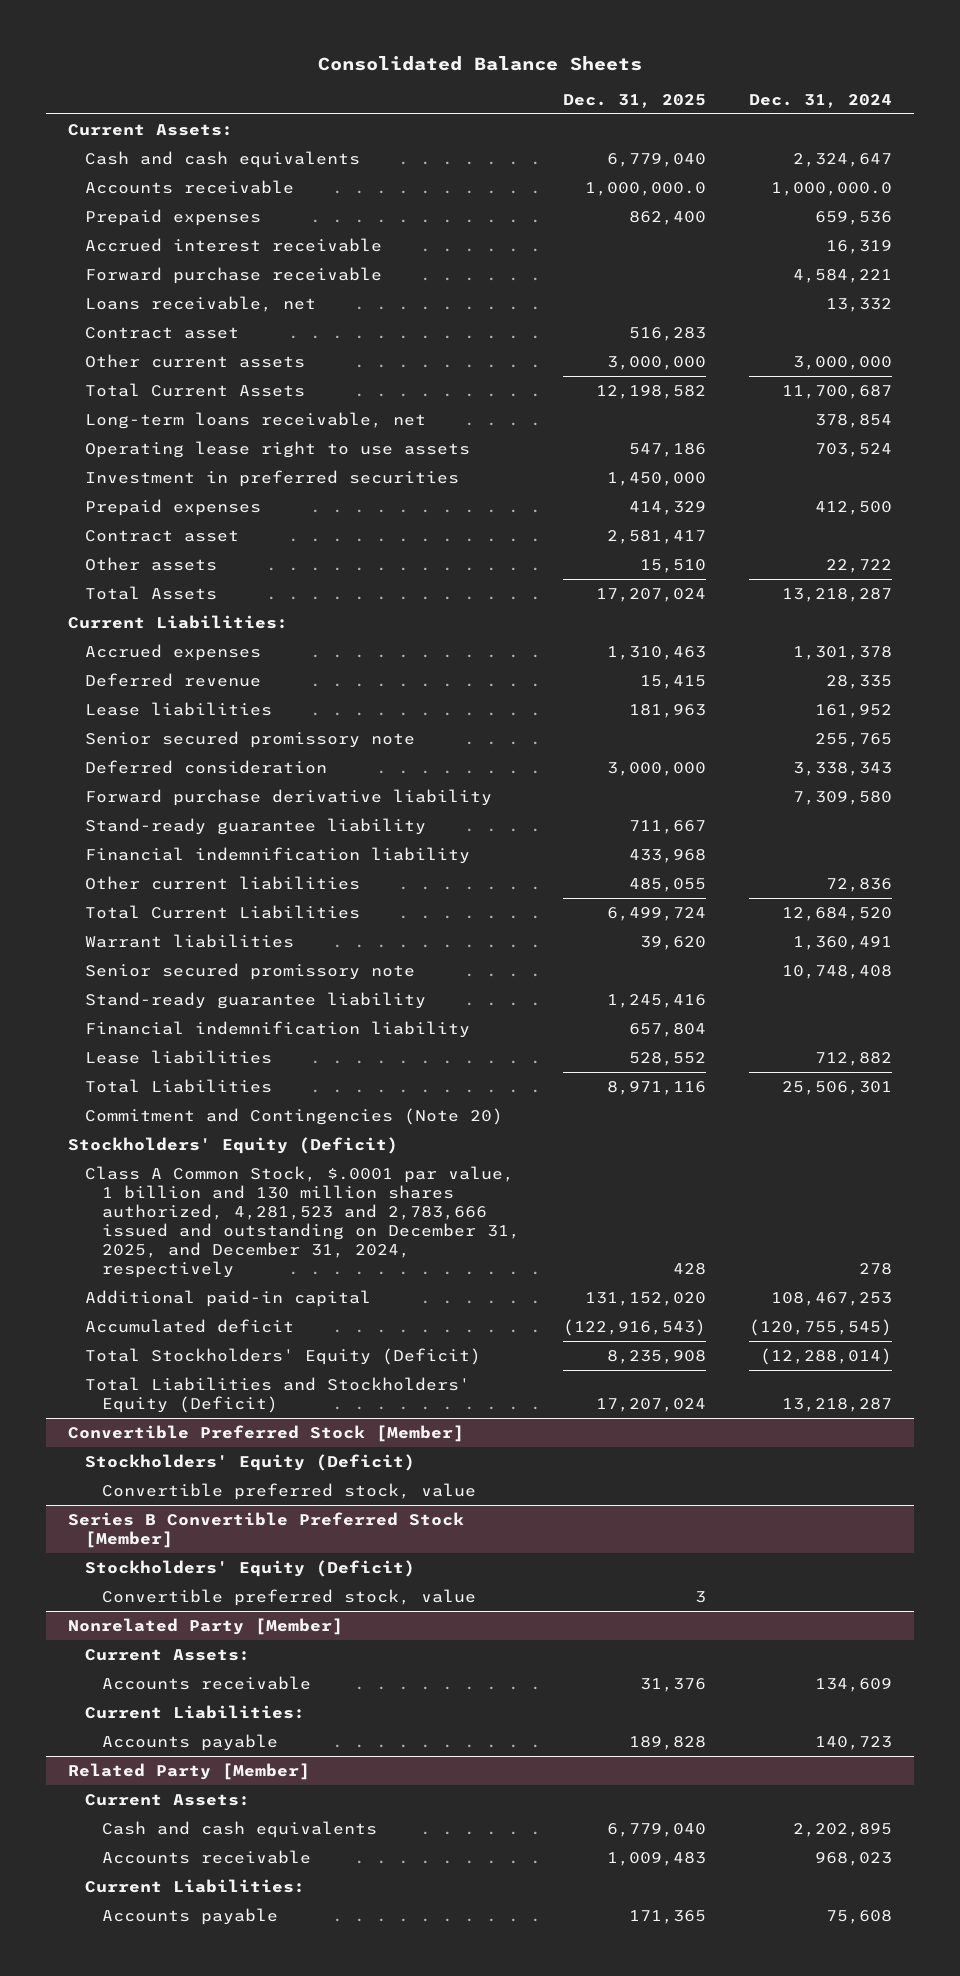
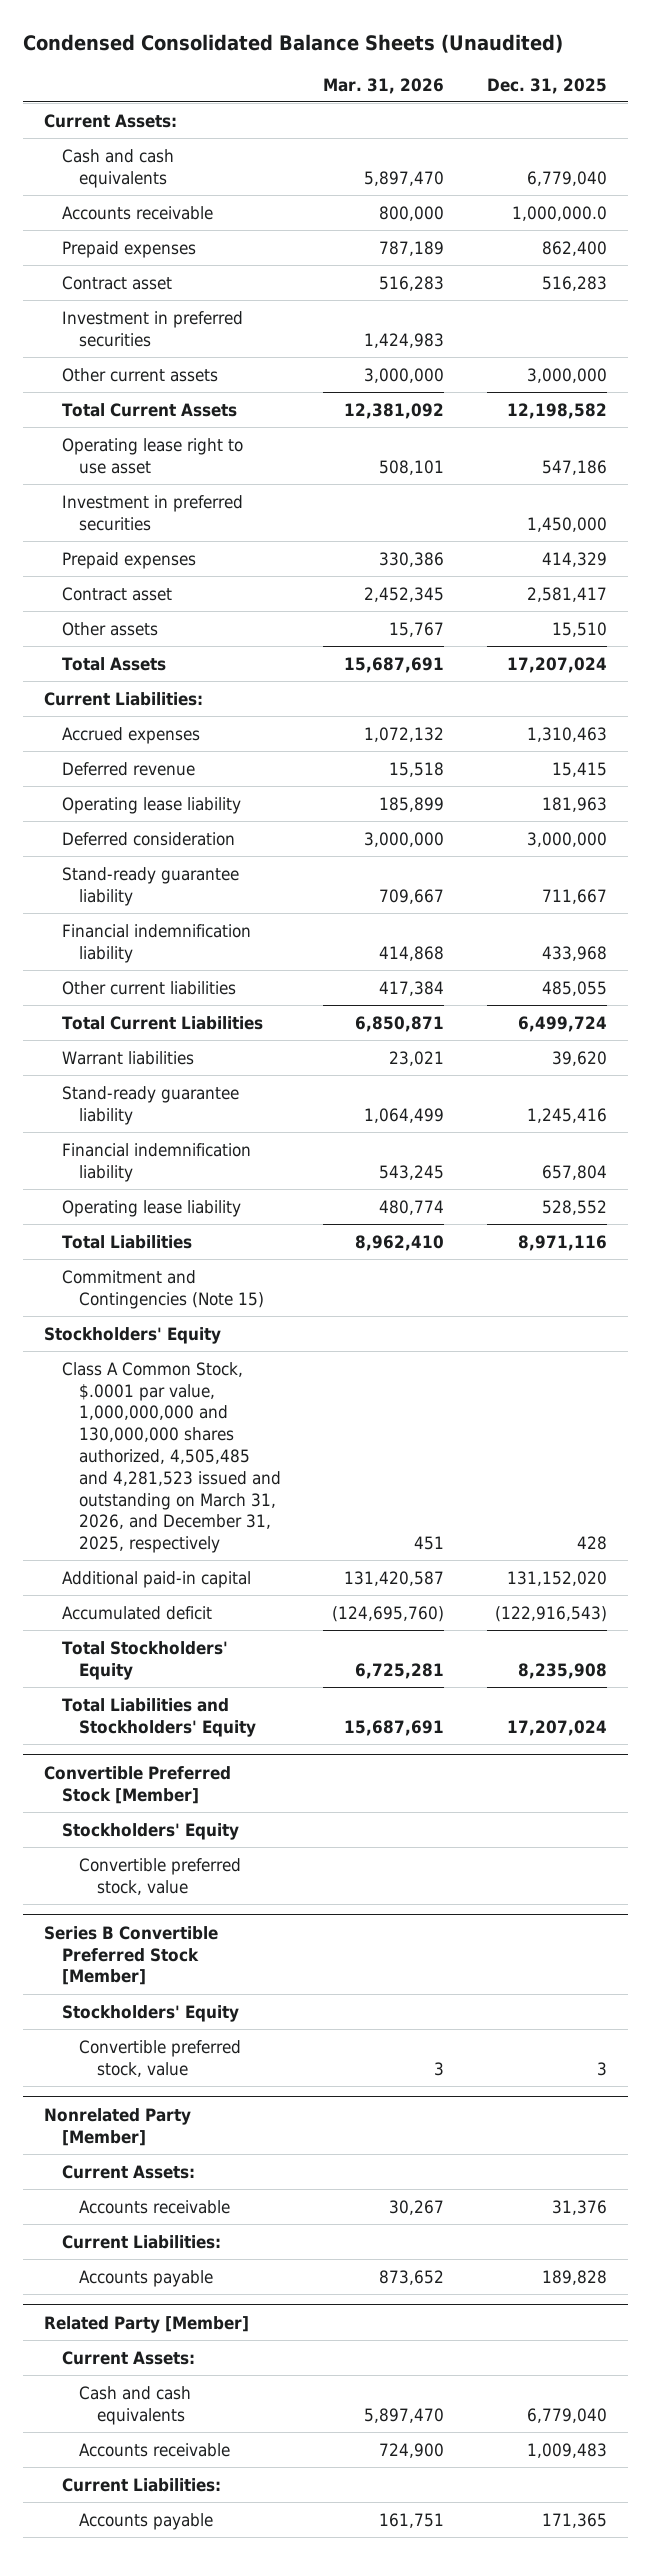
[317,55,642,71] Consolidated Balance Sheets -> [22,33,563,53] Condensed Consolidated Balance Sheets (Unaudited)
[749,93,893,108] Dec. 31, 2024 -> none
none -> [323,77,445,94] Mar. 31, 2026
[84,237,382,252] Accrued interest receivable -> none
[84,266,382,284] Forward purchase receivable -> none
[84,295,316,312] Loans receivable, net -> none
none -> [61,310,243,347] Investment in preferred securities
[84,411,426,429] Long-term loans receivable, net -> none
[84,440,470,458] Operating lease right to use assets -> [61,437,243,474] Operating lease right to use asset
[84,730,415,748] Senior secured promissory note -> none
[84,701,272,716] Lease liabilities -> [61,796,241,814] Operating lease liability
[84,788,492,806] Forward purchase derivative liability -> none
[84,962,415,980] Senior secured promissory note -> none
[84,1049,272,1064] Lease liabilities -> [61,1199,241,1217] Operating lease liability
[84,1107,503,1125] Commitment and Contingencies (Note 20) -> [61,1269,265,1309] Commitment and Contingencies (Note 15)
[67,1136,398,1154] Stockholders' Equity (Deficit) -> [43,1326,221,1344] Stockholders' Equity
[84,1165,520,1278] Class A Common Stock, $.0001 par value, 1 billion and 130 million shares authorized, 4,281,523 and 2,783,666 issued and outstanding on December 31, 2025, and December 31, 2024, respectively -> [61,1361,282,1554] Class A Common Stock, $.0001 par value, 1,000,000,000 and 130,000,000 shares authorized, 4,505,485 and 4,281,523 issued and outstanding on March 31, 2026, and December 31, 2025, respectively
[84,1347,481,1365] Total Stockholders' Equity (Deficit) -> [61,1640,228,1680] Total Stockholders' Equity
[84,1376,470,1413] Total Liabilities and Stockholders' Equity (Deficit) -> [61,1697,257,1737] Total Liabilities and Stockholders' Equity
[84,1453,415,1471] Stockholders' Equity (Deficit) -> [61,1822,239,1840] Stockholders' Equity
[84,1559,415,1577] Stockholders' Equity (Deficit) -> [61,2004,239,2022] Stockholders' Equity

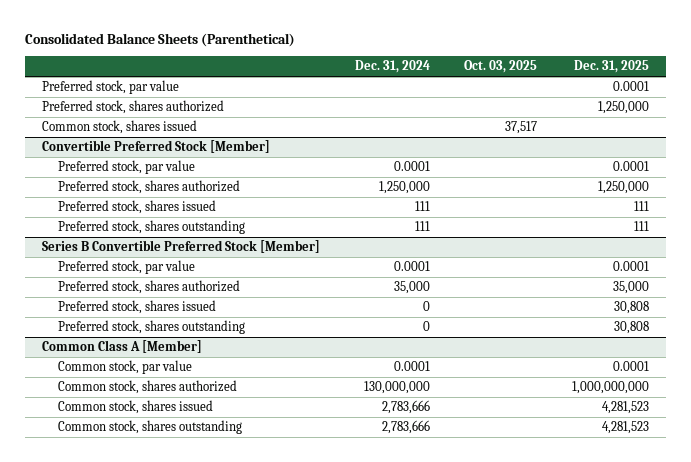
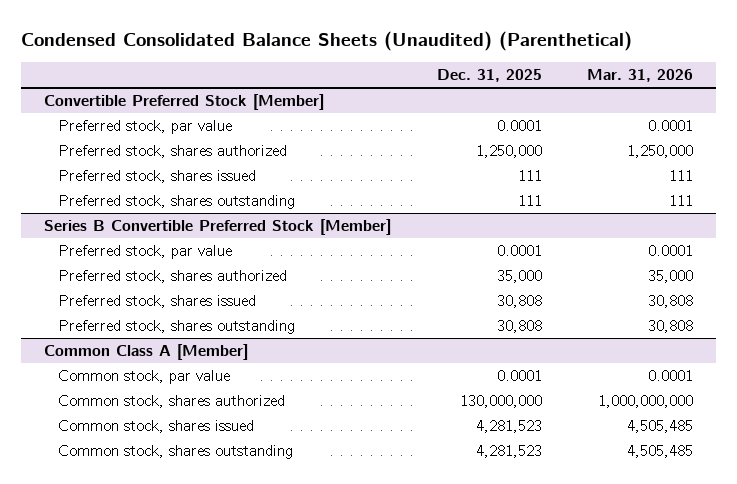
[24,32,295,47] Consolidated Balance Sheets (Parenthetical) -> [21,31,633,52] Condensed Consolidated Balance Sheets (Unaudited) (Parenthetical)
[354,60,430,74] Dec. 31, 2024 -> none
[464,60,538,74] Oct. 03, 2025 -> none
none -> [587,69,694,83] Mar. 31, 2026
[41,80,179,95] Preferred stock, par value -> none
[41,100,224,115] Preferred stock, shares authorized -> none
[41,120,197,135] Common stock, shares issued -> none
[571,381,649,395] 1,000,000,000 -> [459,394,542,408] 130,000,000

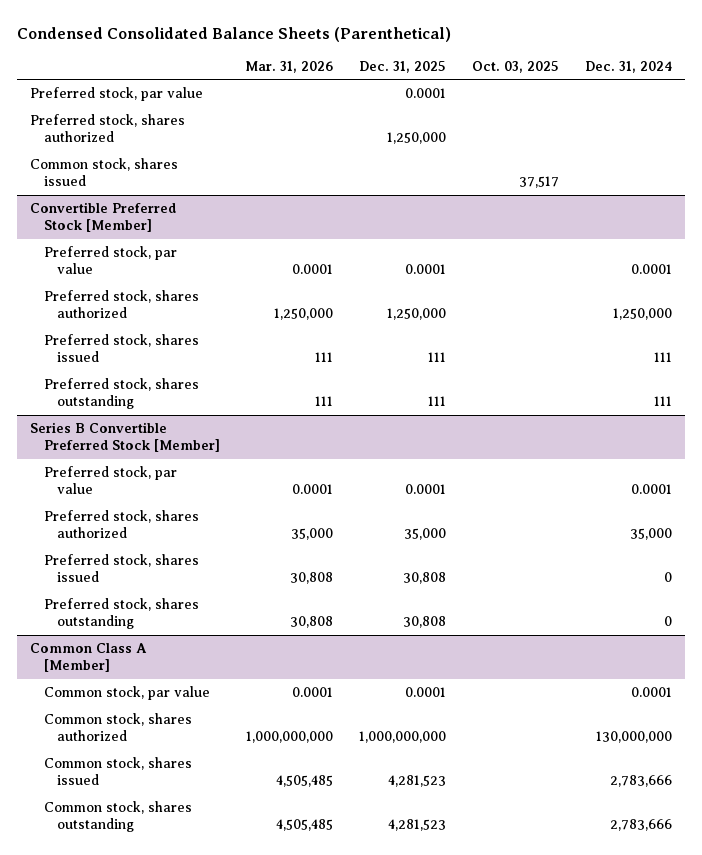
[21,31,633,52] Condensed Consolidated Balance Sheets (Unaudited) (Parenthetical) -> [16,26,451,42] Condensed Consolidated Balance Sheets (Parenthetical)
none -> [472,60,560,73] Oct. 03, 2025
none -> [585,60,673,73] Dec. 31, 2024
none -> [29,87,203,102] Preferred stock, par value
none -> [29,114,185,142] Preferred stock, shares authorized
none -> [29,158,178,186] Common stock, shares issued
[459,394,542,408] 130,000,000 -> [359,730,447,743] 1,000,000,000

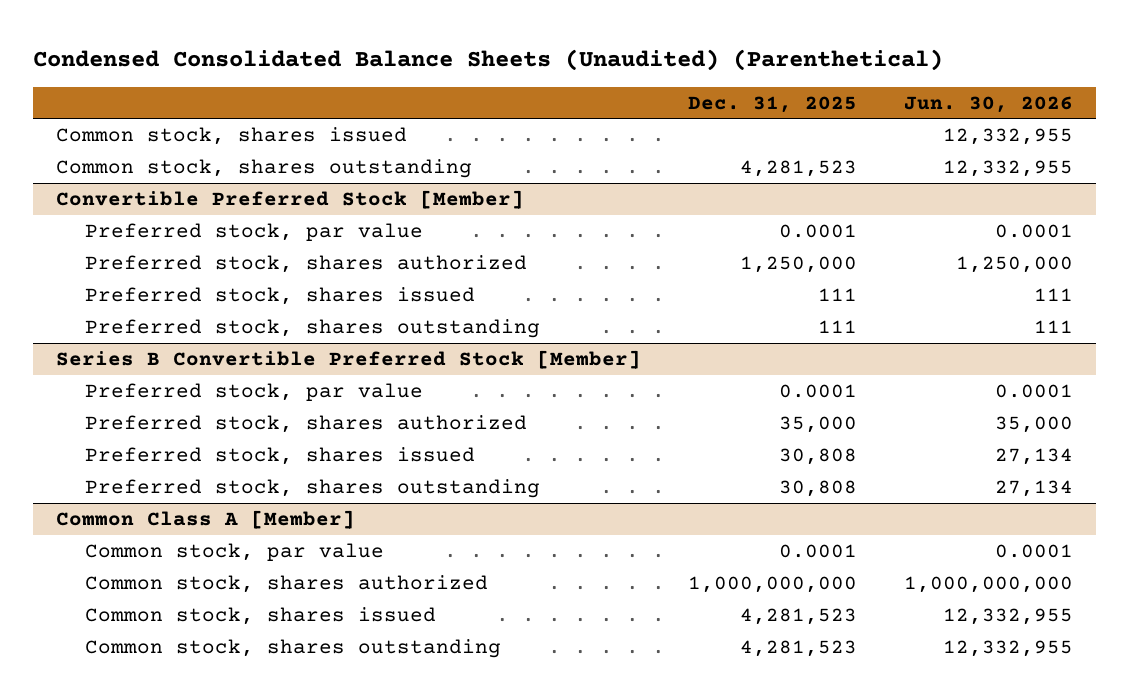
[16,26,451,42] Condensed Consolidated Balance Sheets (Parenthetical) -> [32,48,943,71] Condensed Consolidated Balance Sheets (Unaudited) (Parenthetical)
[245,60,334,73] Mar. 31, 2026 -> none
[472,60,560,73] Oct. 03, 2025 -> none
[585,60,673,73] Dec. 31, 2024 -> none
none -> [903,95,1073,113] Jun. 30, 2026
[29,87,203,102] Preferred stock, par value -> none
[29,114,185,142] Preferred stock, shares authorized -> none
none -> [56,158,473,178] Common stock, shares outstanding

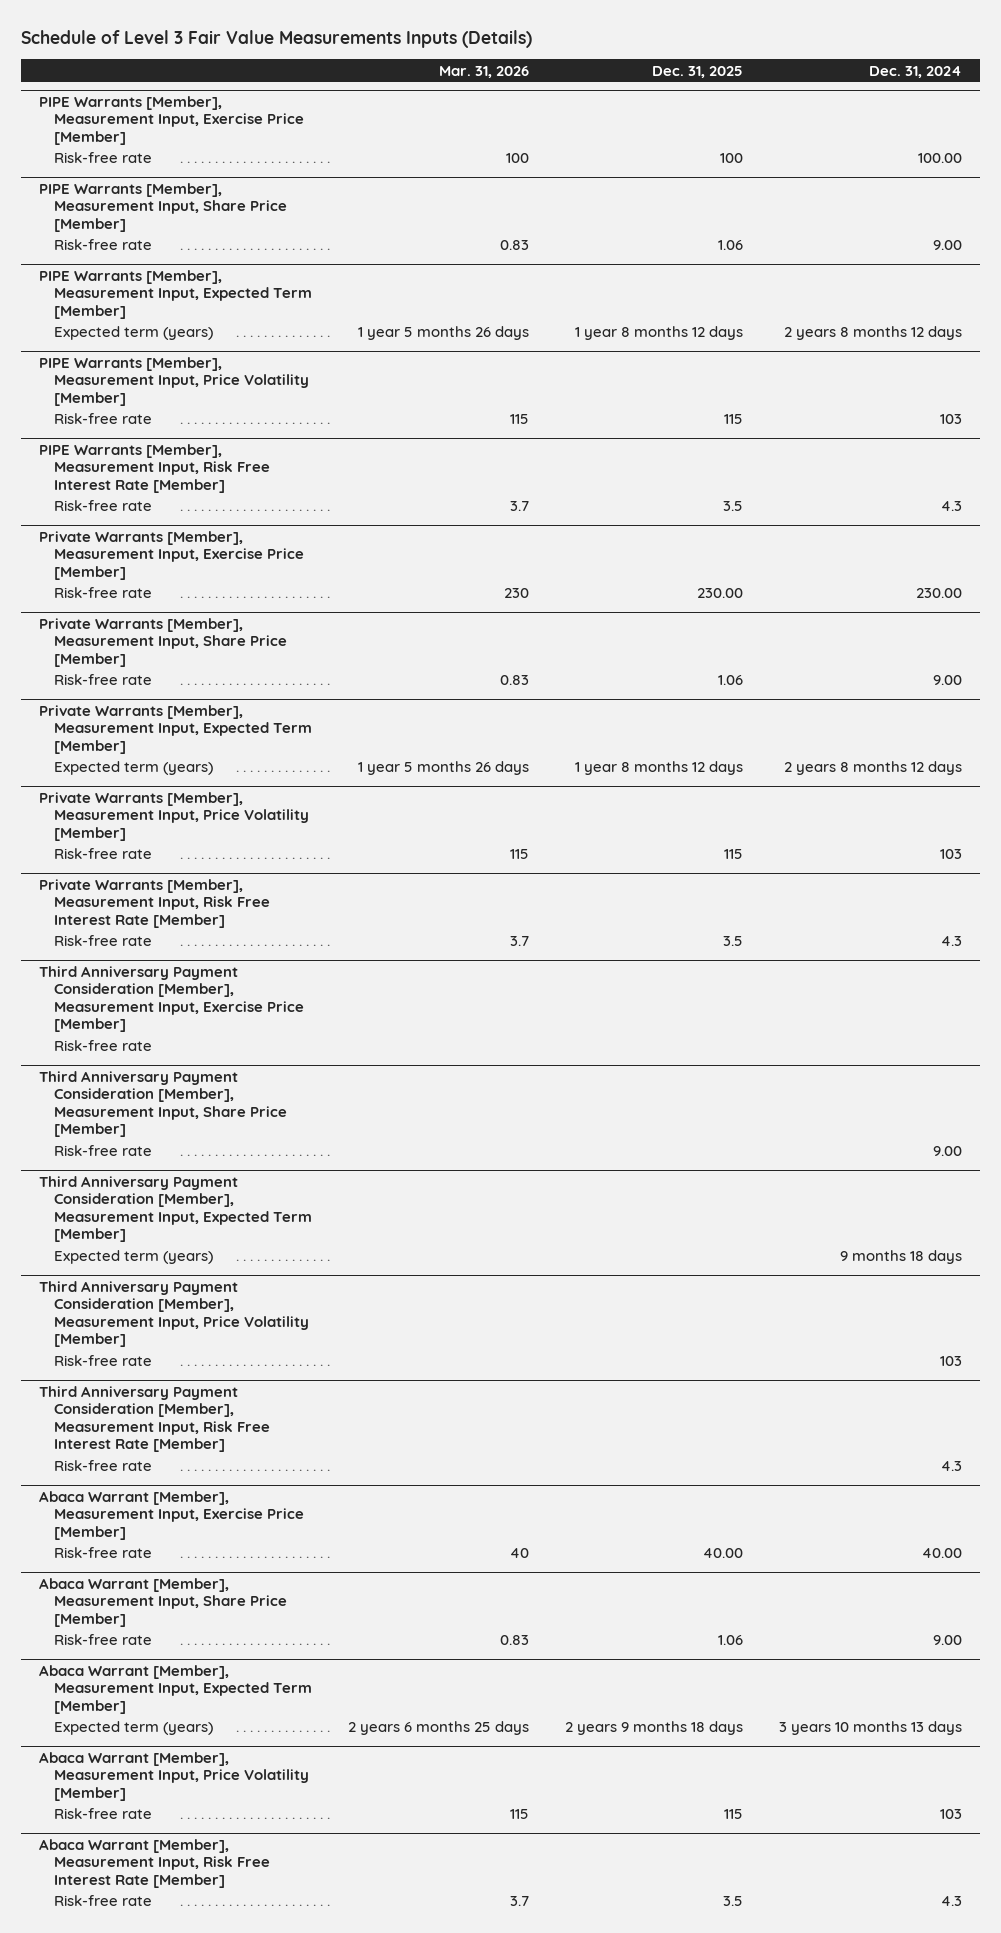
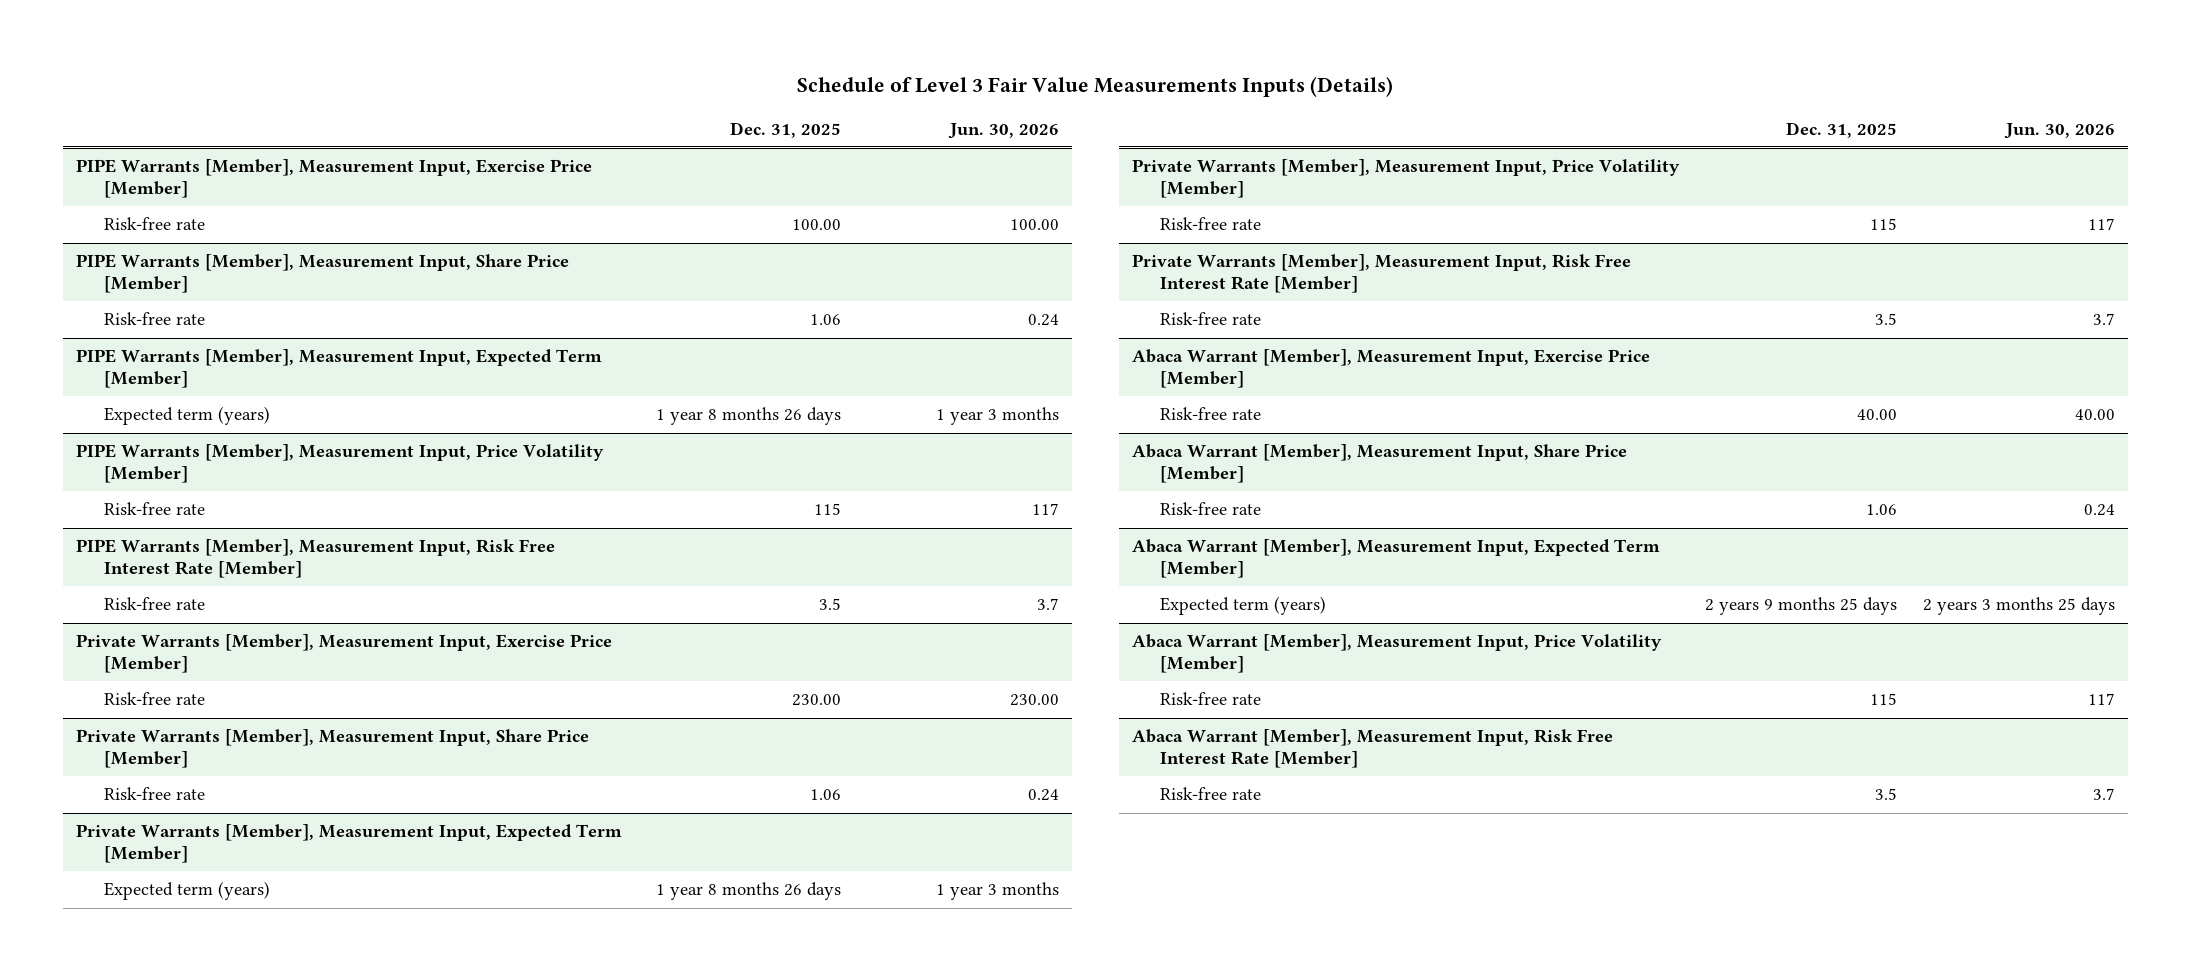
[439,65,530,78] Mar. 31, 2026 -> none
[869,65,963,78] Dec. 31, 2024 -> none
none -> [948,122,1060,139] Jun. 30, 2026
[720,153,744,164] 100 -> [791,219,841,231] 100.00
[575,326,744,341] 1 year 8 months 12 days -> [655,407,841,426] 1 year 8 months 26 days
[575,761,744,776] 1 year 8 months 12 days -> [655,882,841,901] 1 year 8 months 26 days
[39,965,304,1033] Third Anniversary Payment Consideration [Member], Measurement Input, Exercise Price [Member] -> none
[53,1040,152,1052] Risk-free rate -> none
[39,1070,287,1138] Third Anniversary Payment Consideration [Member], Measurement Input, Share Price [Member] -> none
[53,1145,152,1157] Risk-free rate -> none
[39,1175,312,1243] Third Anniversary Payment Consideration [Member], Measurement Input, Expected Term [Member] -> none
[53,1250,213,1265] Expected term (years) -> none
[39,1280,309,1348] Third Anniversary Payment Consideration [Member], Measurement Input, Price Volatility [Member] -> none
[53,1355,152,1367] Risk-free rate -> none
[39,1385,270,1453] Third Anniversary Payment Consideration [Member], Measurement Input, Risk Free Interest Rate [Member] -> none
[53,1460,152,1472] Risk-free rate -> none
[565,1721,744,1736] 2 years 9 months 18 days -> [1704,597,1897,616] 2 years 9 months 25 days

